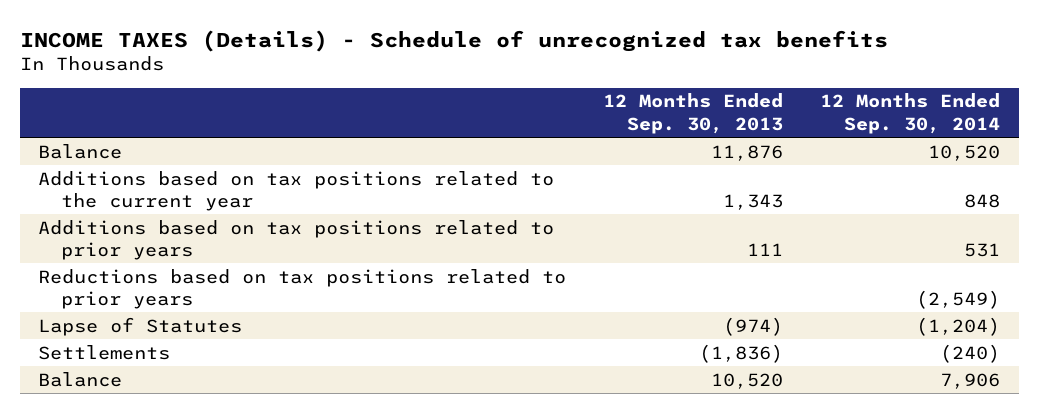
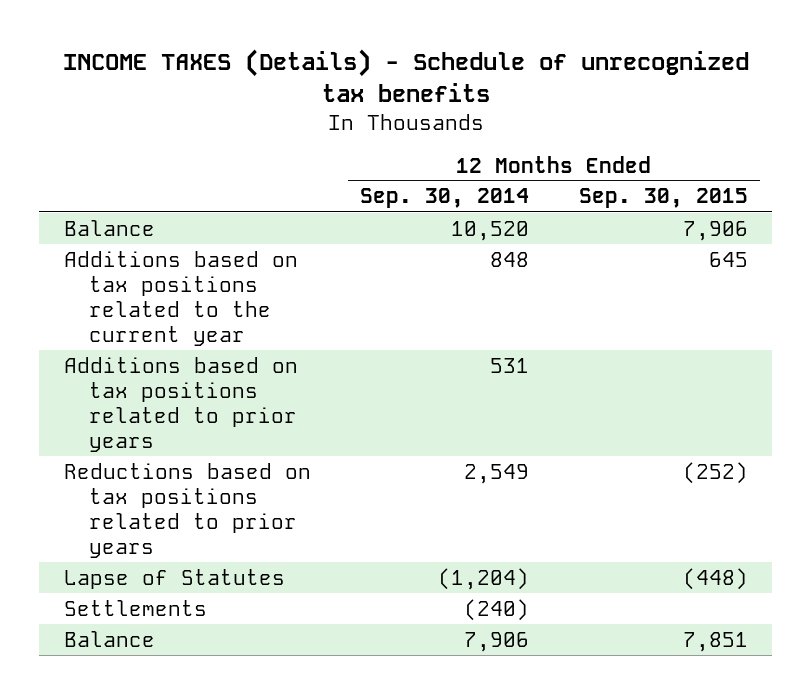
[603,93,784,134] 12 Months Ended Sep. 30, 2013 -> none
none -> [578,188,748,209] Sep. 30, 2015
[916,289,1001,309] (2,549) -> [464,463,530,484] 2,549

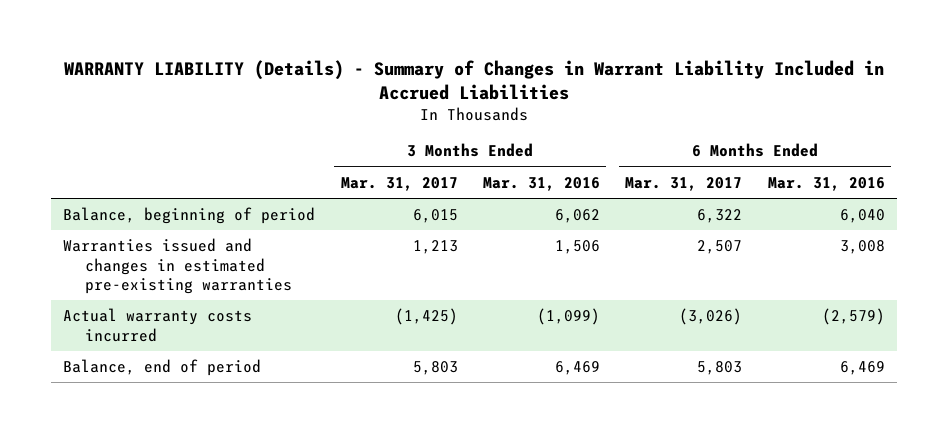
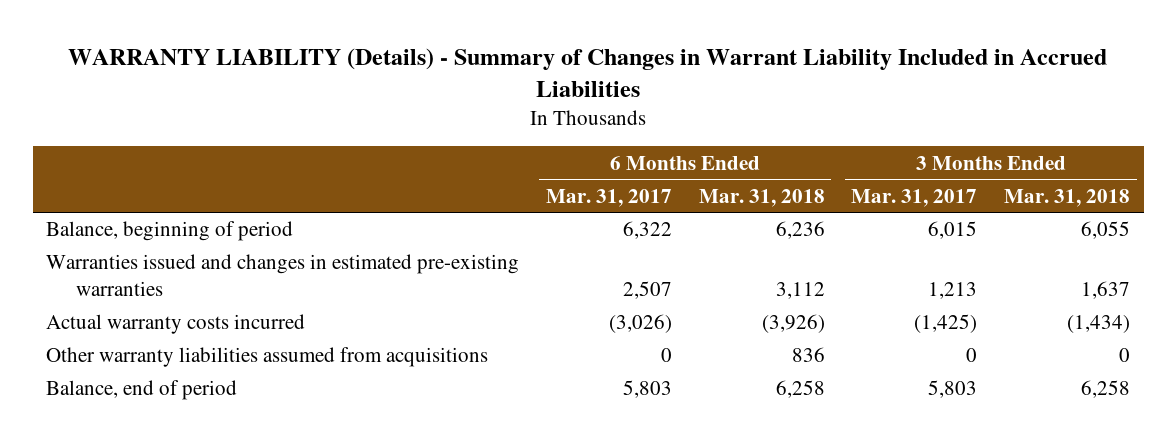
[483,176,601,191] Mar. 31, 2016 -> none
[767,176,885,191] Mar. 31, 2016 -> none
none -> [698,188,825,207] Mar. 31, 2018
none -> [1004,188,1131,207] Mar. 31, 2018
none -> [46,347,489,368] Other warranty liabilities assumed from acquisitions

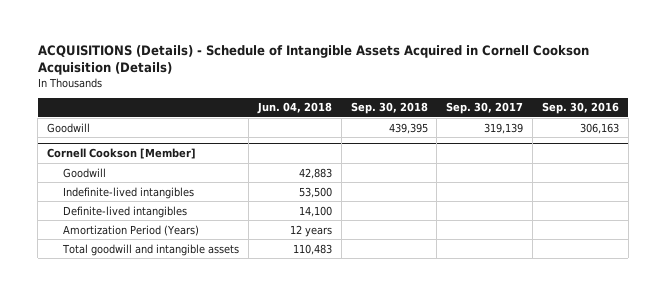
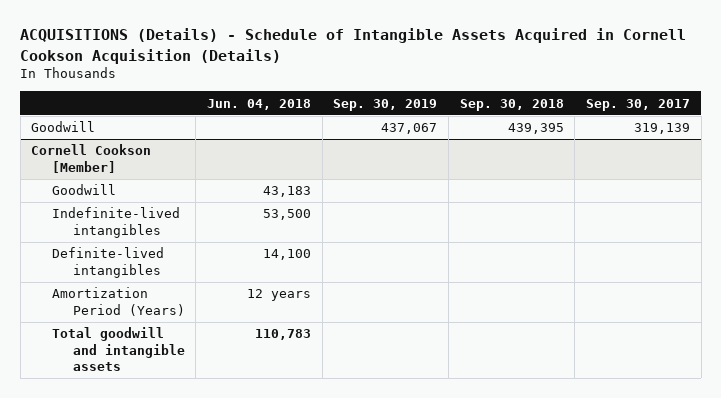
[541,102,619,115] Sep. 30, 2016 -> none
none -> [333,98,438,111] Sep. 30, 2019
[299,167,333,179] 42,883 -> [262,186,311,198] 43,183
[293,243,333,255] 110,483 -> [254,329,311,341] 110,783

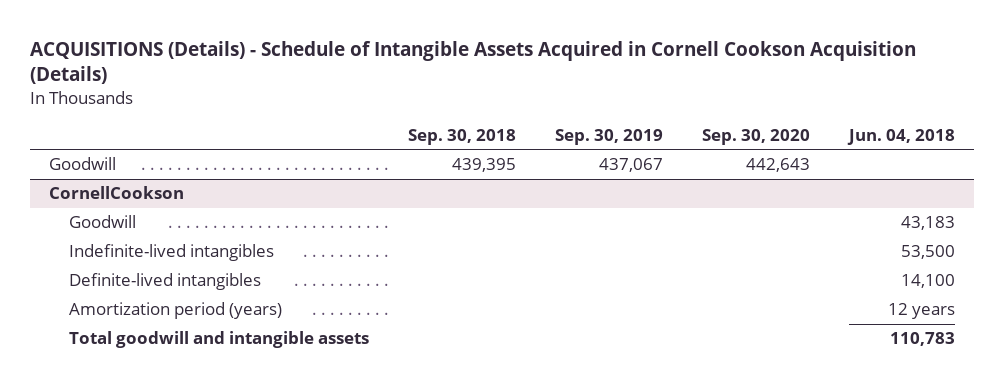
[585,98,690,111] Sep. 30, 2017 -> none
none -> [701,128,810,145] Sep. 30, 2020
[31,144,152,173] Cornell Cookson [Member] -> [49,186,185,200] CornellCookson
[52,287,185,316] Amortization Period (Years) -> [69,302,283,320] Amortization period (years)

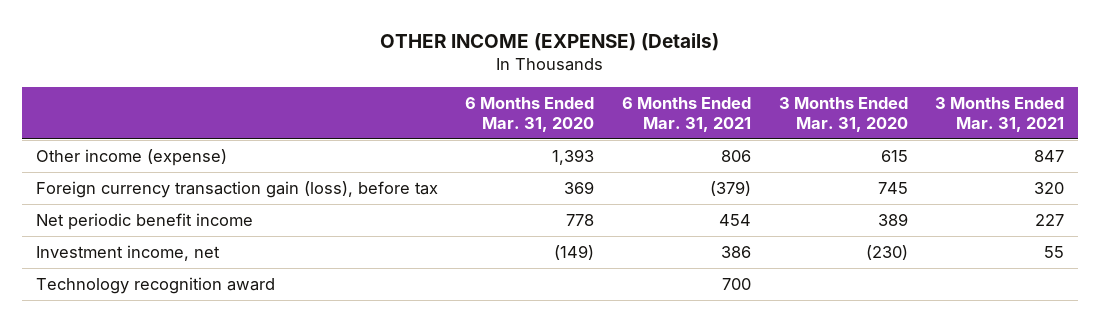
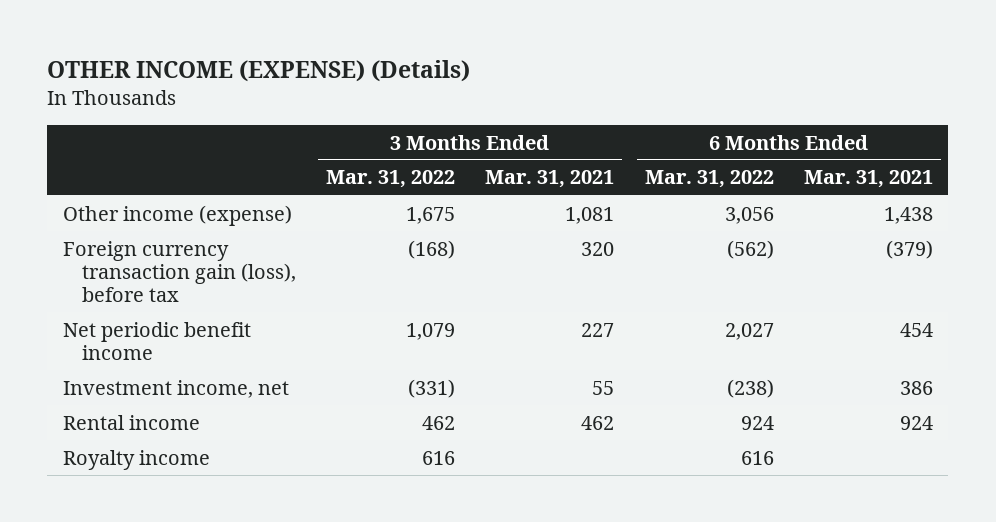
[465,96,595,132] 6 Months Ended Mar. 31, 2020 -> none
[778,96,908,132] 3 Months Ended Mar. 31, 2020 -> none
none -> [326,170,456,189] Mar. 31, 2022
none -> [644,170,774,189] Mar. 31, 2022
[720,149,751,162] 806 -> [884,206,934,224] 1,438
[1034,149,1065,162] 847 -> [565,206,615,224] 1,081
[35,276,275,294] Technology recognition award -> none
none -> [62,414,200,430] Rental income
none -> [62,449,210,470] Royalty income

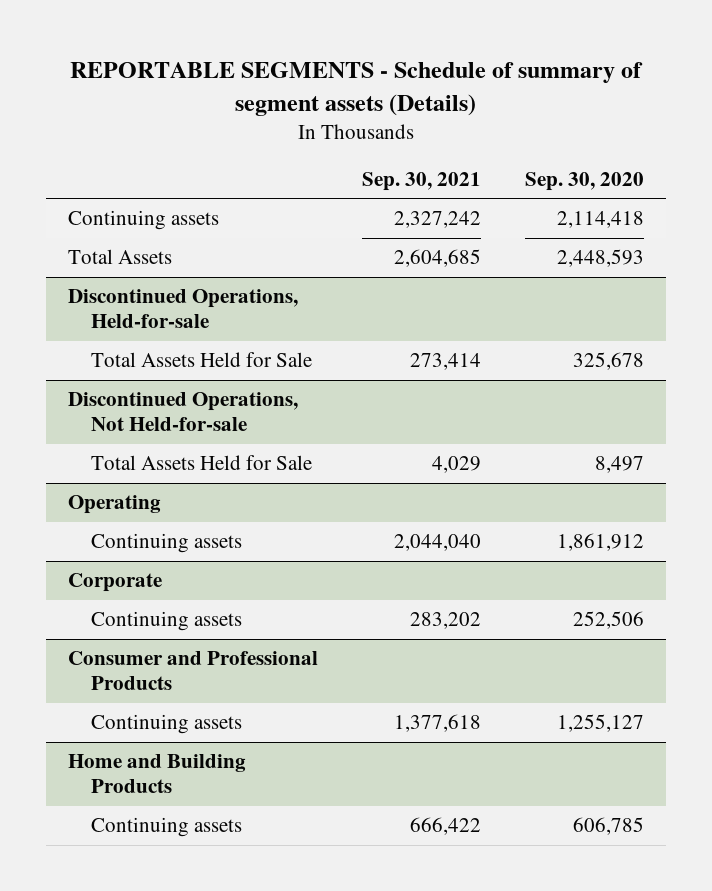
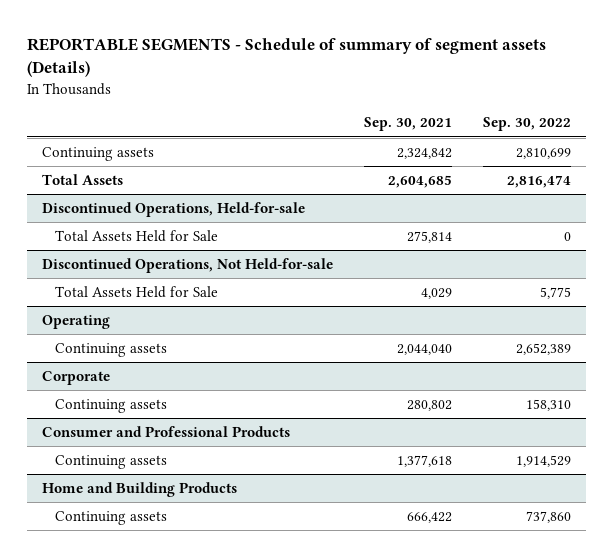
[525,172,645,192] Sep. 30, 2020 -> none
none -> [482,117,571,132] Sep. 30, 2022
[394,211,482,229] 2,327,242 -> [396,147,452,159] 2,324,842
[410,353,482,371] 273,414 -> [406,230,452,243] 275,814
[410,612,482,630] 283,202 -> [406,399,452,411] 280,802

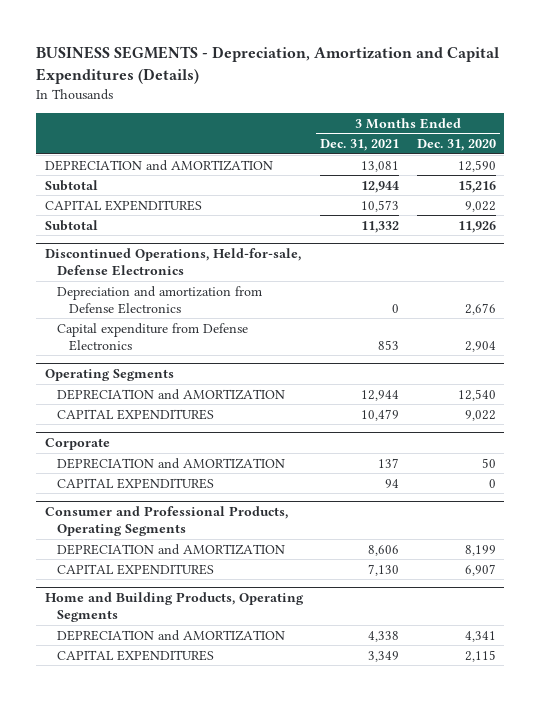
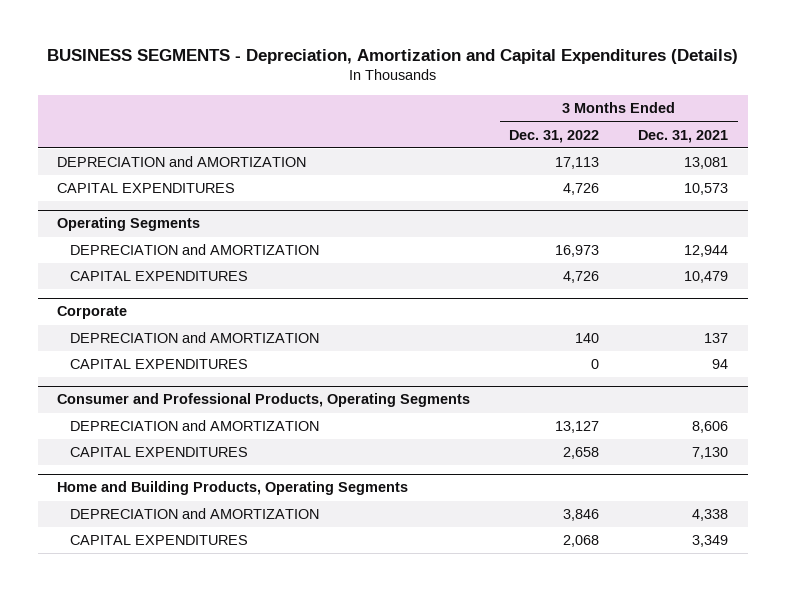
[416,139,496,152] Dec. 31, 2020 -> none
none -> [509,129,600,143] Dec. 31, 2022
[44,179,98,191] Subtotal -> none
[44,219,98,231] Subtotal -> none
[44,248,301,276] Discontinued Operations, Held-for-sale, Defense Electronics -> none
[57,285,263,314] Depreciation and amortization from Defense Electronics -> none
[57,322,249,351] Capital expenditure from Defense Electronics -> none

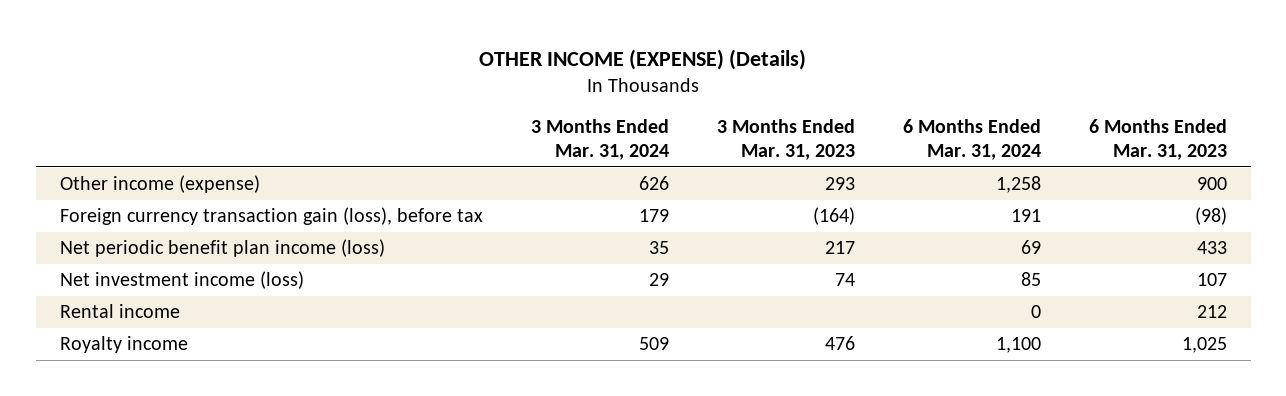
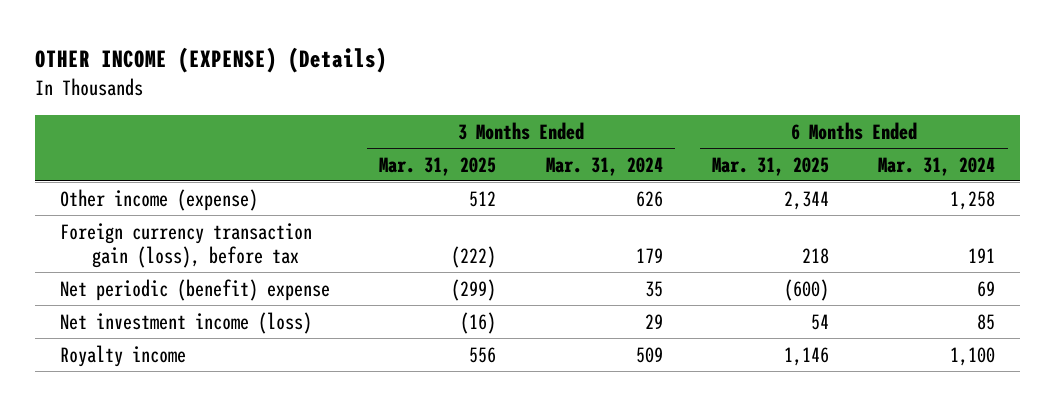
[716,119,855,161] 3 Months Ended Mar. 31, 2023 -> none
[1088,119,1227,161] 6 Months Ended Mar. 31, 2023 -> none
none -> [379,156,497,176] Mar. 31, 2025
none -> [712,156,830,176] Mar. 31, 2025
[59,239,385,258] Net periodic benefit plan income (loss) -> [59,278,330,301] Net periodic (benefit) expense
[59,304,180,319] Rental income -> none

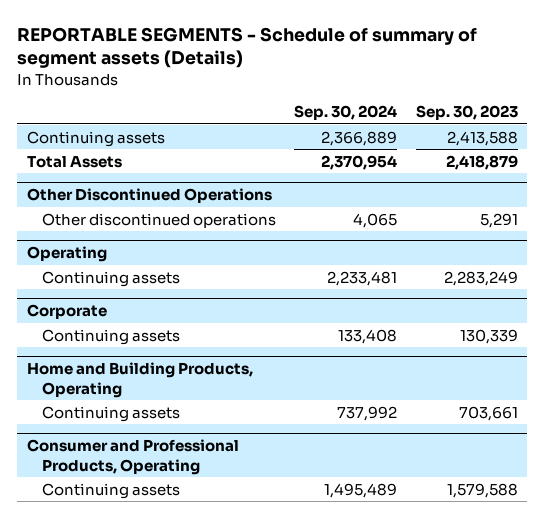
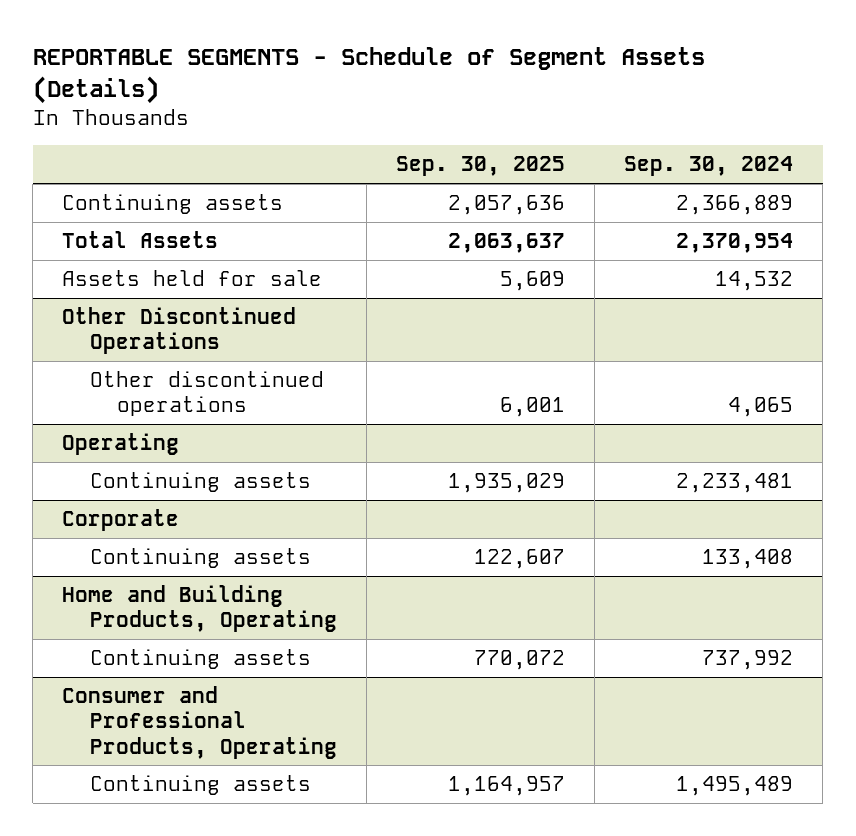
[17,26,478,69] REPORTABLE SEGMENTS - Schedule of summary of segment assets (Details) -> [32,46,705,104] REPORTABLE SEGMENTS - Schedule of Segment Assets (Details)
[415,105,518,121] Sep. 30, 2023 -> none
none -> [395,156,565,177] Sep. 30, 2025
none -> [62,270,323,287] Assets held for sale

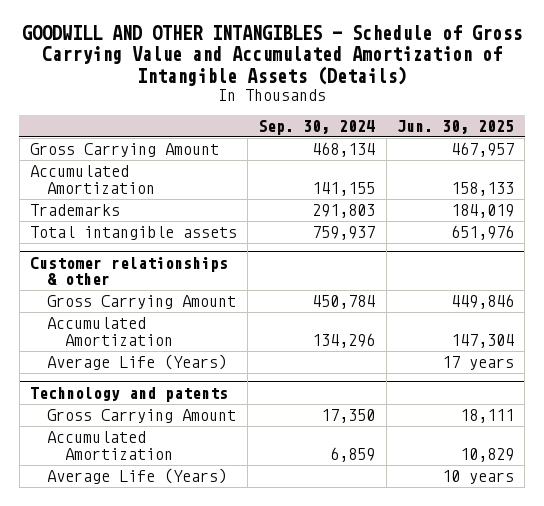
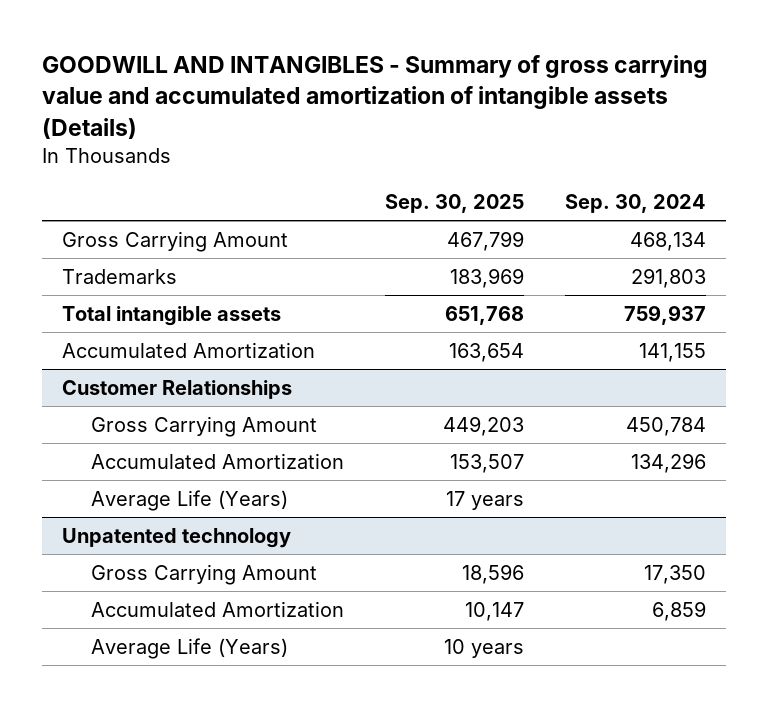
[21,25,522,86] GOODWILL AND OTHER INTANGIBLES - Schedule of Gross Carrying Value and Accumulated Amortization of Intangible Assets (Details) -> [41,55,708,139] GOODWILL AND INTANGIBLES - Summary of gross carrying value and accumulated amortization of intangible assets (Details)
[396,119,514,134] Jun. 30, 2025 -> none
none -> [384,193,524,213] Sep. 30, 2025
[29,165,156,195] Accumulated Amortization -> [62,341,316,358] Accumulated Amortization
[29,256,228,286] Customer relationships & other -> [62,379,293,399] Customer Relationships
[29,386,228,402] Technology and patents -> [62,527,292,548] Unpatented technology

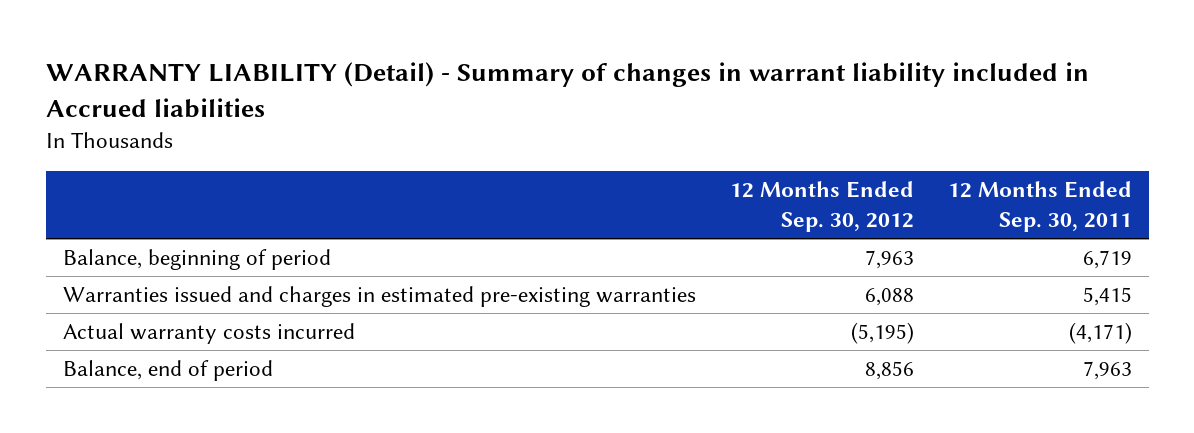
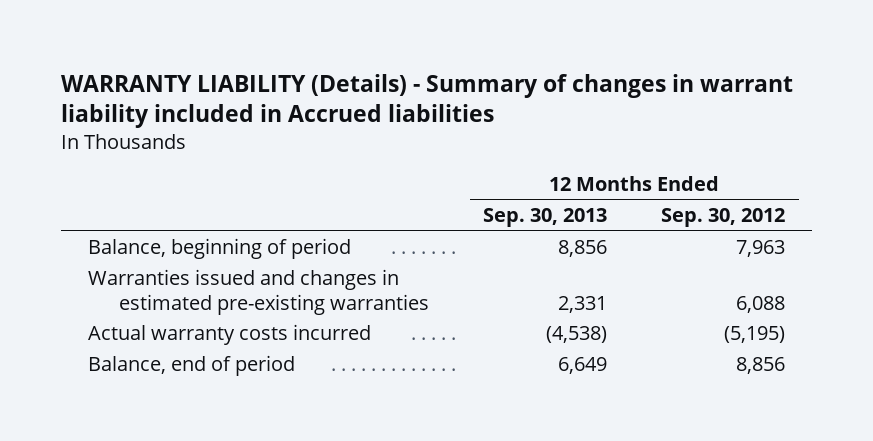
[45,62,1089,119] WARRANTY LIABILITY (Detail) - Summary of changes in warrant liability included in Accrued liabilities -> [61,73,794,129] WARRANTY LIABILITY (Details) - Summary of changes in warrant liability included in Accrued liabilities
[947,181,1132,233] 12 Months Ended Sep. 30, 2011 -> none
none -> [483,208,608,228] Sep. 30, 2013
[62,286,696,308] Warranties issued and charges in estimated pre-existing warranties -> [88,269,430,315] Warranties issued and changes in estimated pre-existing warranties

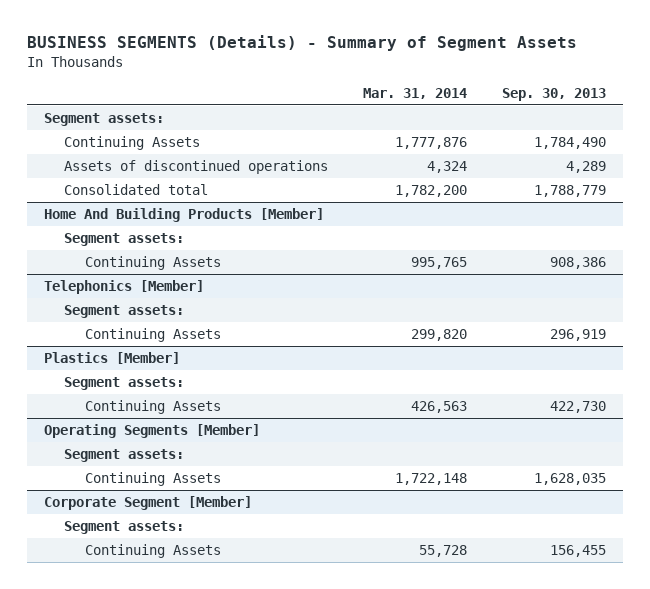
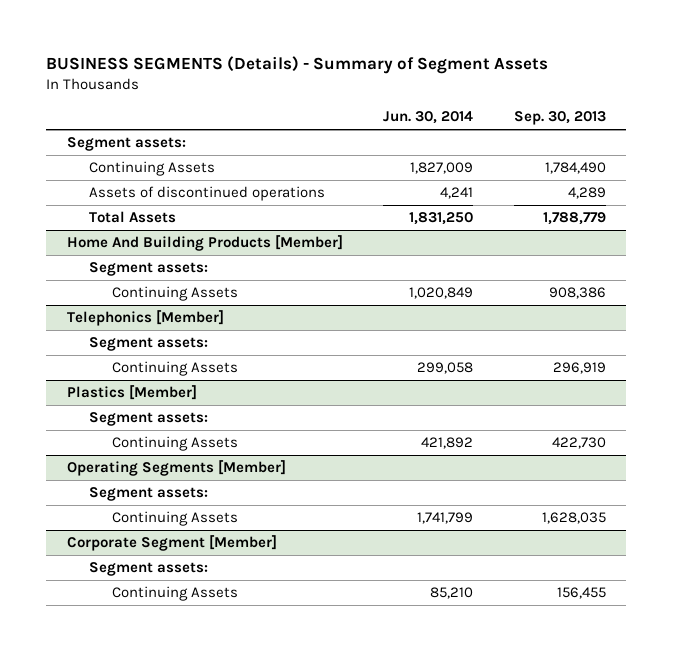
[362,88,467,100] Mar. 31, 2014 -> none
none -> [383,111,474,125] Jun. 30, 2014
[64,183,209,195] Consolidated total -> [89,211,177,224] Total Assets

